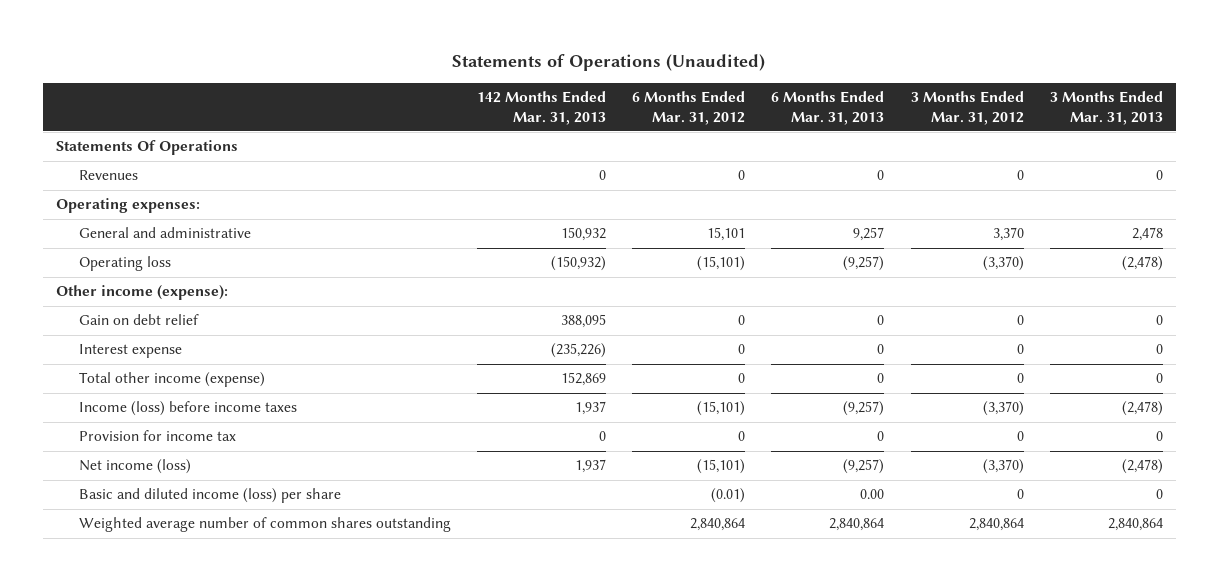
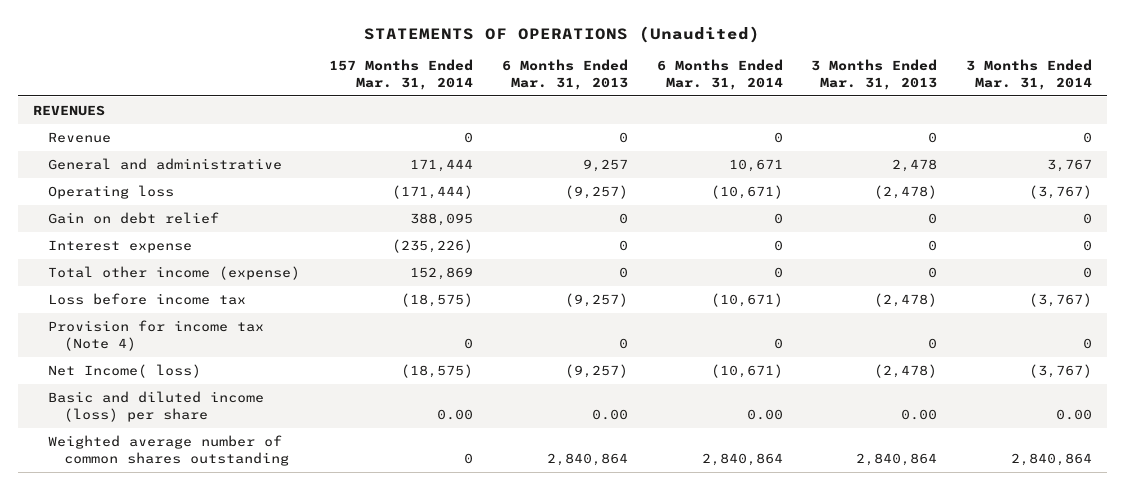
[452,54,766,72] Statements of Operations (Unaudited) -> [364,25,761,43] STATEMENTS OF OPERATIONS (Unaudited)
[476,91,606,125] 142 Months Ended Mar. 31, 2013 -> none
[632,91,746,125] 6 Months Ended Mar. 31, 2012 -> none
[910,91,1024,125] 3 Months Ended Mar. 31, 2012 -> none
none -> [328,58,473,90] 157 Months Ended Mar. 31, 2014
none -> [656,58,783,90] 6 Months Ended Mar. 31, 2014
none -> [966,58,1093,90] 3 Months Ended Mar. 31, 2014
[56,140,239,156] Statements Of Operations -> none
[56,198,201,214] Operating expenses: -> none
none -> [32,105,105,117] REVENUES
[78,170,138,181] Revenues -> [48,132,112,144] Revenue
[56,285,229,301] Other income (expense): -> none
[78,401,297,417] Income (loss) before income taxes -> [48,293,247,306] Loss before income tax
[78,430,236,442] Provision for income tax -> [48,320,265,351] Provision for income tax (Note 4)
[78,459,191,475] Net income (loss) -> [48,364,202,379] Net Income( loss)
[1155,489,1163,500] 0 -> [901,408,938,420] 0.00

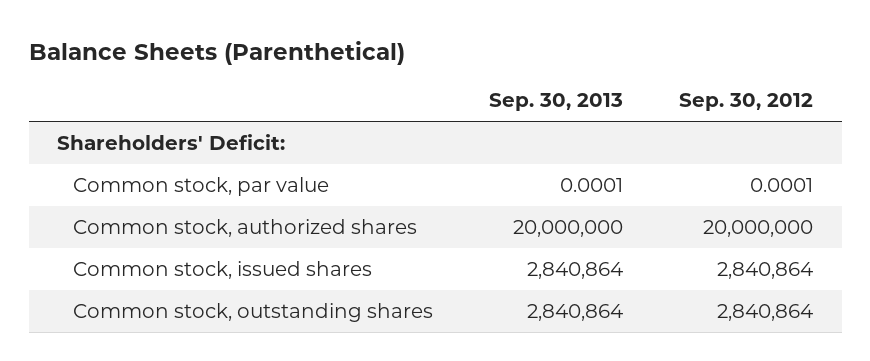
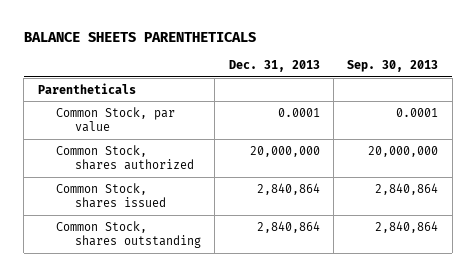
[28,40,405,65] Balance Sheets (Parenthetical) -> [23,31,256,42] BALANCE SHEETS PARENTHETICALS
[679,93,814,112] Sep. 30, 2012 -> none
none -> [228,60,320,73] Dec. 31, 2013
[56,133,285,150] Shareholders' Deficit: -> none
none -> [37,82,136,94] Parentheticals
[73,176,330,196] Common stock, par value -> [56,106,176,133] Common Stock, par value
[73,218,418,237] Common stock, authorized shares -> [56,144,194,171] Common Stock, shares authorized
[73,260,373,279] Common stock, issued shares -> [56,182,166,209] Common Stock, shares issued
[73,302,434,322] Common stock, outstanding shares -> [56,220,201,249] Common Stock, shares outstanding

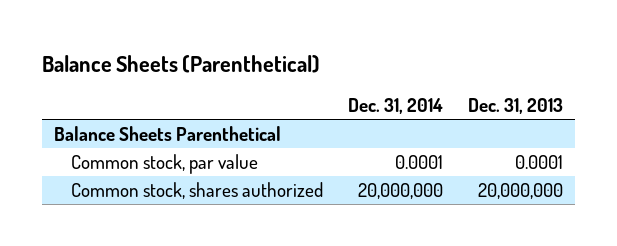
[23,31,256,42] BALANCE SHEETS PARENTHETICALS -> [42,54,321,73] Balance Sheets (Parenthetical)
[347,60,439,73] Sep. 30, 2013 -> none
none -> [347,98,443,115] Dec. 31, 2014
[37,82,136,94] Parentheticals -> none
[56,182,166,209] Common Stock, shares issued -> none
[56,220,201,249] Common Stock, shares outstanding -> none
none -> [54,126,282,142] Balance Sheets Parenthetical
[56,106,176,133] Common Stock, par value -> [70,154,258,175] Common stock, par value
[56,144,194,171] Common Stock, shares authorized -> [70,182,323,200] Common stock, shares authorized

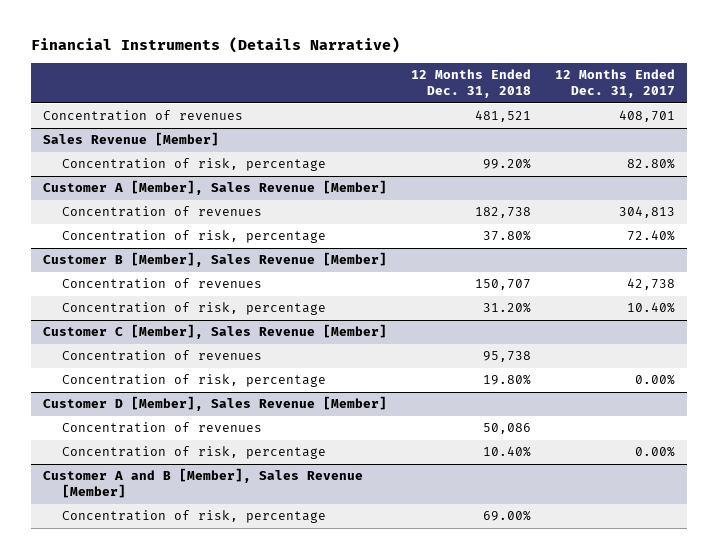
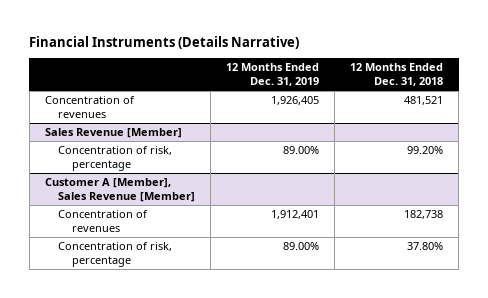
[555,69,676,98] 12 Months Ended Dec. 31, 2017 -> none
none -> [226,63,320,87] 12 Months Ended Dec. 31, 2019
[43,252,388,268] Customer B [Member], Sales Revenue [Member] -> none
[62,278,263,290] Concentration of revenues -> none
[62,302,327,316] Concentration of risk, percentage -> none
[43,324,388,340] Customer C [Member], Sales Revenue [Member] -> none
[62,350,263,362] Concentration of revenues -> none
[62,374,327,388] Concentration of risk, percentage -> none
[43,396,388,412] Customer D [Member], Sales Revenue [Member] -> none
[62,422,263,434] Concentration of revenues -> none
[62,446,327,460] Concentration of risk, percentage -> none
[43,468,364,499] Customer A and B [Member], Sales Revenue [Member] -> none
[62,510,327,524] Concentration of risk, percentage -> none

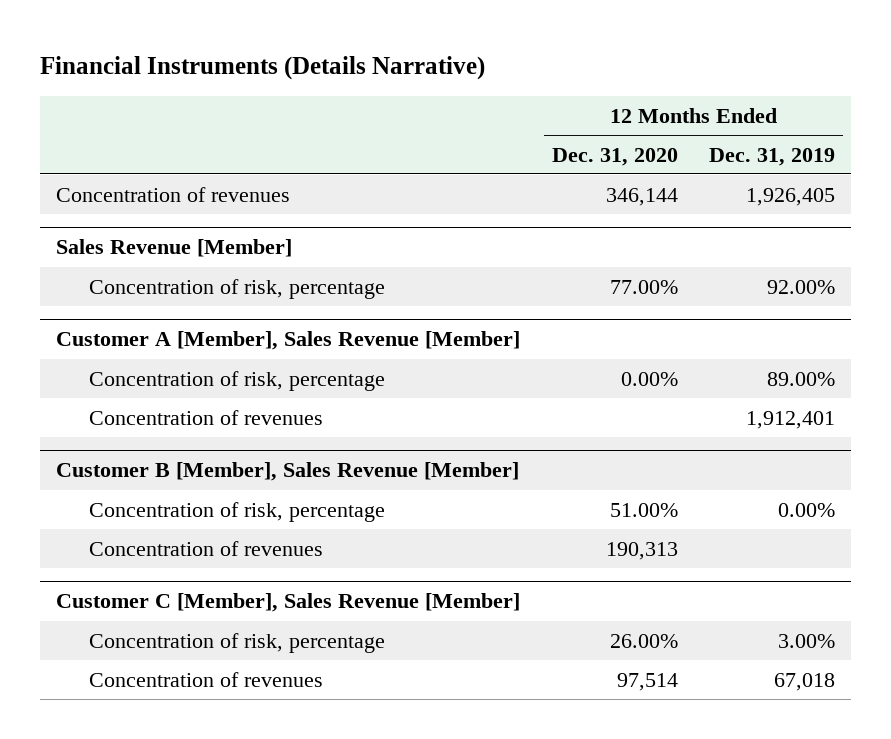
[350,63,444,87] 12 Months Ended Dec. 31, 2018 -> none
none -> [551,147,678,166] Dec. 31, 2020
[283,146,320,155] 89.00% -> [767,279,836,294] 92.00%
[58,210,149,233] Concentration of revenues -> [88,409,323,425] Concentration of revenues
none -> [56,462,520,482] Customer B [Member], Sales Revenue [Member]
none -> [88,501,385,522] Concentration of risk, percentage
none -> [88,540,323,556] Concentration of revenues
none -> [56,593,521,613] Customer C [Member], Sales Revenue [Member]
none -> [88,632,385,653] Concentration of risk, percentage
none -> [88,671,323,687] Concentration of revenues

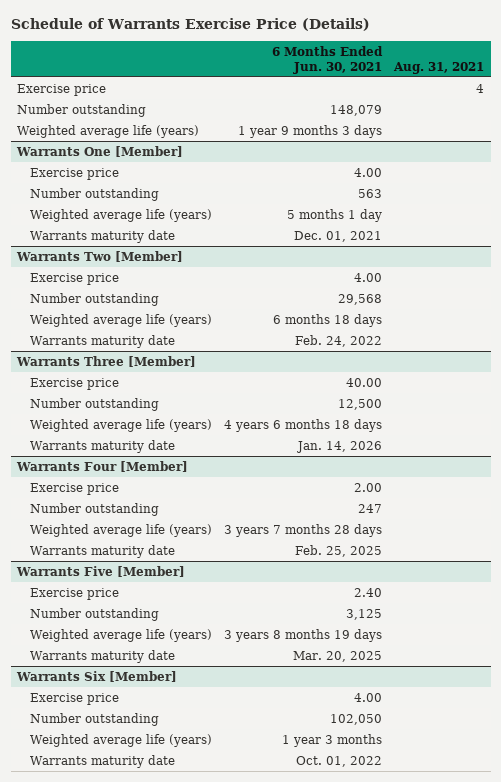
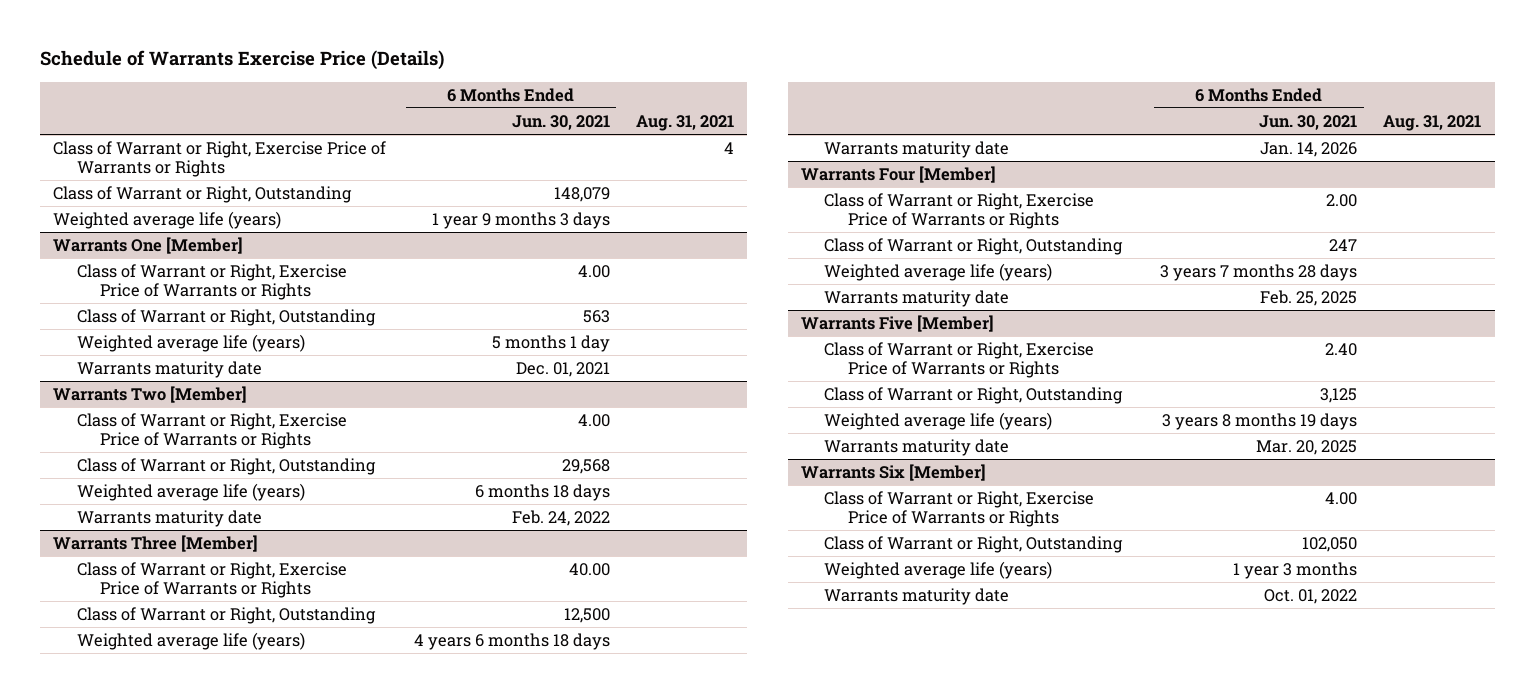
[16,83,106,96] Exercise price -> [53,141,387,177] Class of Warrant or Right, Exercise Price of Warrants or Rights
[16,103,146,117] Number outstanding -> [53,186,353,204] Class of Warrant or Right, Outstanding
[29,167,119,180] Exercise price -> [76,264,347,300] Class of Warrant or Right, Exercise Price of Warrants or Rights
[29,187,159,201] Number outstanding -> [76,309,376,327] Class of Warrant or Right, Outstanding
[29,272,119,285] Exercise price -> [76,413,347,449] Class of Warrant or Right, Exercise Price of Warrants or Rights
[29,292,159,306] Number outstanding -> [76,458,376,476] Class of Warrant or Right, Outstanding
[29,377,119,390] Exercise price -> [76,562,347,598] Class of Warrant or Right, Exercise Price of Warrants or Rights
[29,397,159,411] Number outstanding -> [76,607,376,625] Class of Warrant or Right, Outstanding
[29,482,119,495] Exercise price -> [824,193,1095,229] Class of Warrant or Right, Exercise Price of Warrants or Rights
[29,502,159,516] Number outstanding -> [824,238,1124,256] Class of Warrant or Right, Outstanding
[29,587,119,600] Exercise price -> [824,342,1095,378] Class of Warrant or Right, Exercise Price of Warrants or Rights
[29,607,159,621] Number outstanding -> [824,387,1124,405] Class of Warrant or Right, Outstanding
[29,692,119,705] Exercise price -> [824,491,1095,527] Class of Warrant or Right, Exercise Price of Warrants or Rights
[29,712,159,726] Number outstanding -> [824,536,1124,554] Class of Warrant or Right, Outstanding

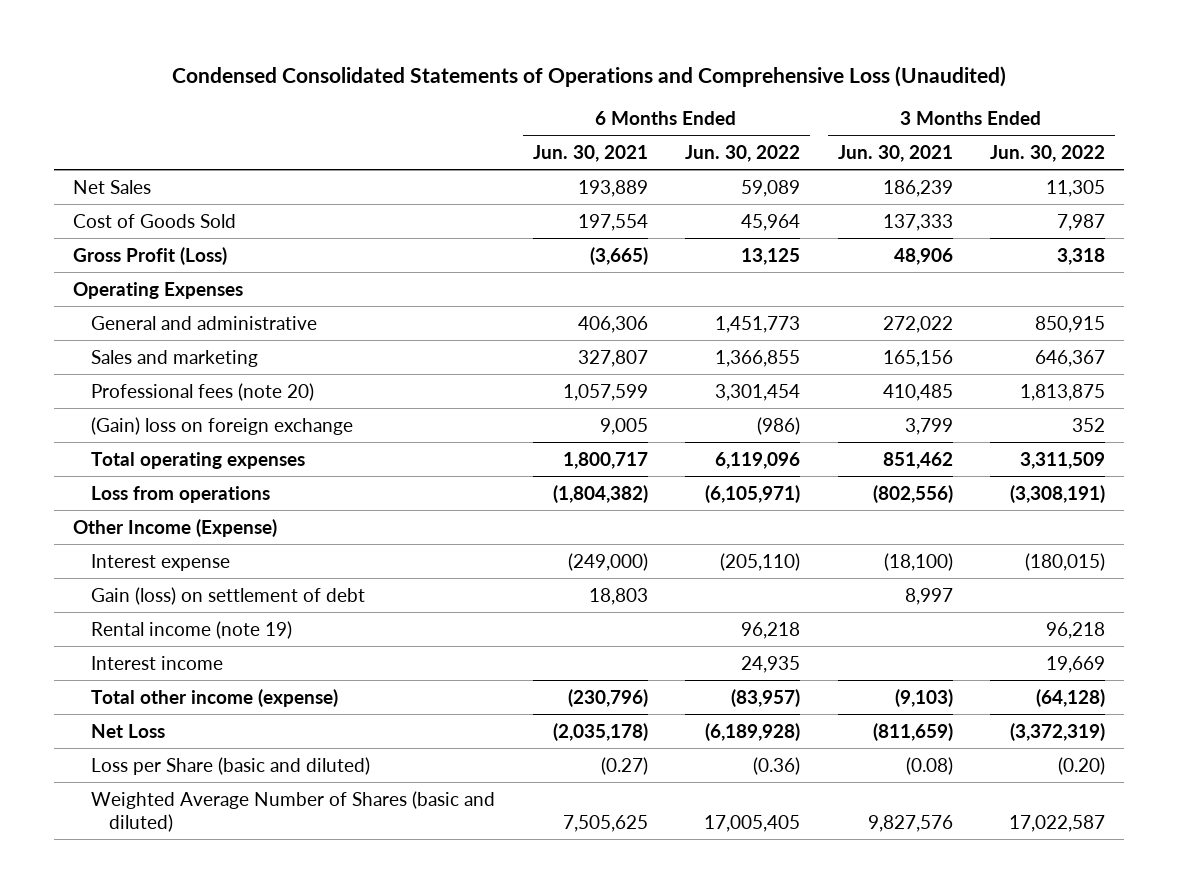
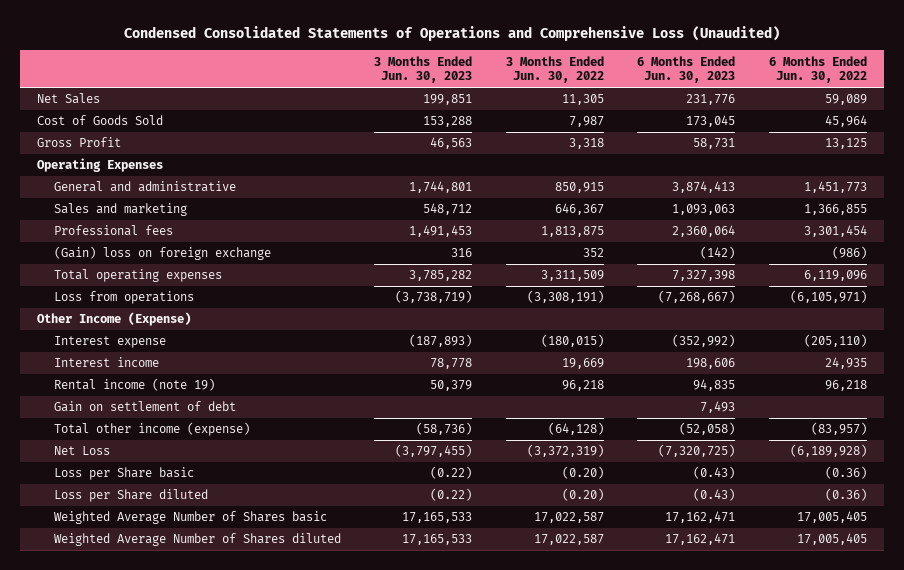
[532,144,648,162] Jun. 30, 2021 -> none
[837,144,953,162] Jun. 30, 2021 -> none
none -> [374,55,473,84] 3 Months Ended Jun. 30, 2023
none -> [637,55,736,84] 6 Months Ended Jun. 30, 2023
[72,246,227,265] Gross Profit (Loss) -> [36,137,121,148] Gross Profit
[91,382,315,401] Professional fees (note 20) -> [53,225,173,237] Professional fees
[91,586,366,605] Gain (loss) on settlement of debt -> none
[91,620,293,639] Rental income (note 19) -> [53,378,215,392] Rental income (note 19)
none -> [53,401,236,413] Gain on settlement of debt
[91,756,371,775] Loss per Share (basic and diluted) -> [53,467,194,481] Loss per Share basic
none -> [53,489,208,503] Loss per Share diluted
[91,790,496,832] Weighted Average Number of Shares (basic and diluted) -> [53,511,327,525] Weighted Average Number of Shares basic
none -> [53,533,341,547] Weighted Average Number of Shares diluted

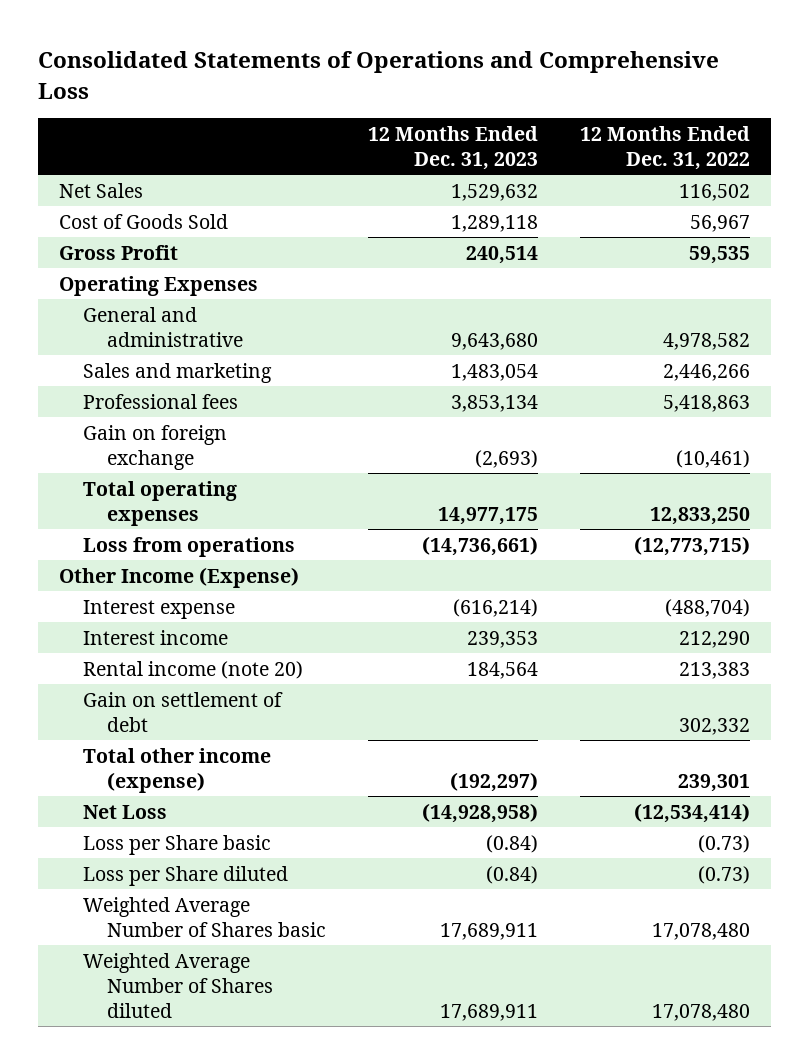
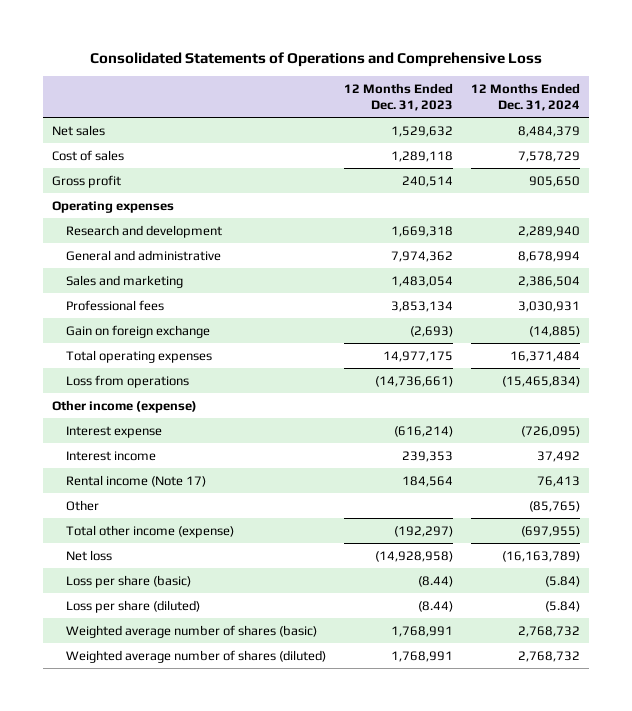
[580,125,751,170] 12 Months Ended Dec. 31, 2022 -> none
none -> [471,82,581,111] 12 Months Ended Dec. 31, 2024
[59,182,144,198] Net Sales -> [52,124,106,136] Net sales
[59,213,229,229] Cost of Goods Sold -> [52,149,125,161] Cost of sales
[59,244,179,260] Gross Profit -> [52,174,122,188] Gross profit
[59,275,259,296] Operating Expenses -> [52,200,175,213] Operating expenses
none -> [66,224,223,238] Research and development
[451,332,539,350] 9,643,680 -> [391,250,454,262] 7,974,362
[59,566,300,588] Other Income (Expense) -> [52,399,198,413] Other income (expense)
[83,691,284,732] Gain on settlement of debt -> none
[83,660,304,679] Rental income (note 20) -> [66,474,207,487] Rental income (Note 17)
none -> [66,499,100,511] Other
[83,804,168,819] Net Loss -> [66,549,113,561] Net loss
[83,834,272,855] Loss per Share basic -> [66,574,192,588] Loss per share (basic)
[486,834,539,853] (0.84) -> [418,575,454,587] (8.44)
[83,865,289,886] Loss per Share diluted -> [66,599,201,613] Loss per share (diluted)
[486,865,539,884] (0.84) -> [418,600,454,612] (8.44)
[83,896,327,937] Weighted Average Number of Shares basic -> [66,624,318,638] Weighted average number of shares (basic)
[440,922,539,940] 17,689,911 -> [391,625,454,637] 1,768,991
[83,952,274,1018] Weighted Average Number of Shares diluted -> [66,649,327,663] Weighted average number of shares (diluted)
[440,1003,539,1021] 17,689,911 -> [391,650,454,662] 1,768,991

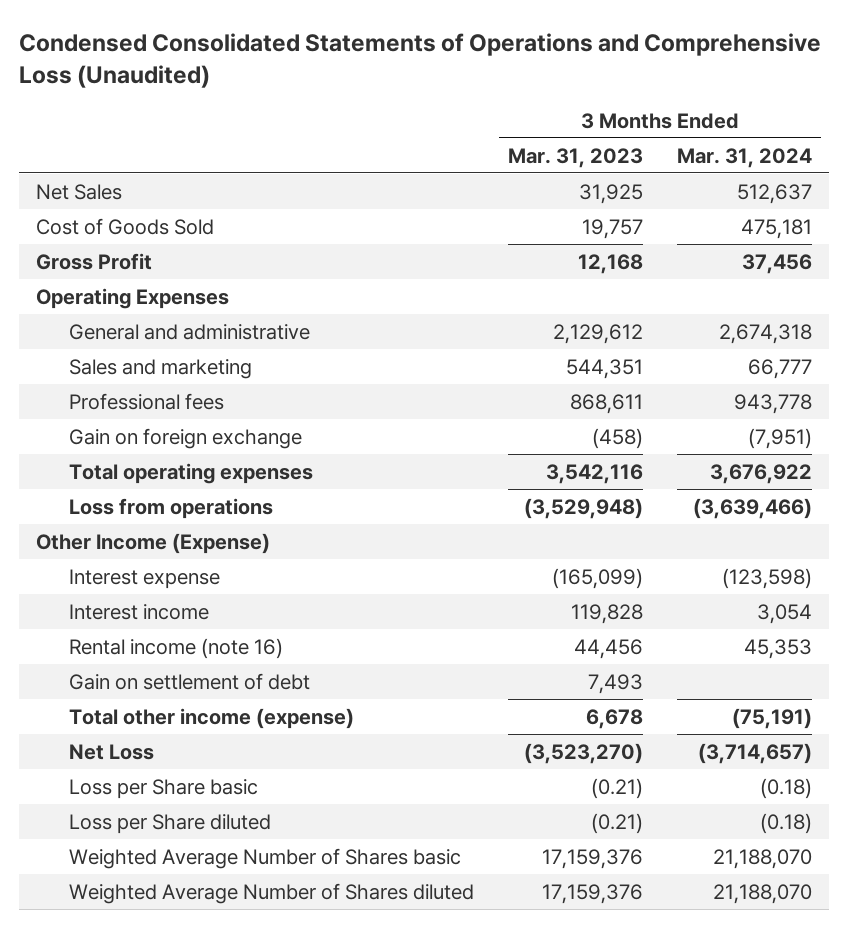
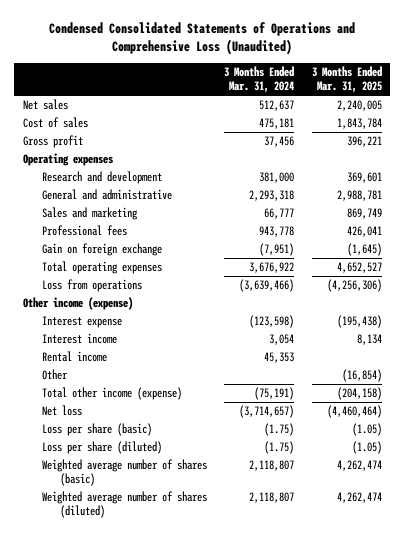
[508,147,644,168] Mar. 31, 2023 -> none
none -> [311,65,382,94] 3 Months Ended Mar. 31, 2025
[36,183,123,200] Net Sales -> [23,99,69,111] Net sales
[36,217,215,235] Cost of Goods Sold -> [23,117,89,129] Cost of sales
[36,252,153,270] Gross Profit -> [23,135,84,149] Gross profit
[36,287,230,309] Operating Expenses -> [23,153,114,167] Operating expenses
none -> [41,171,162,185] Research and development
[719,323,813,344] 2,674,318 -> [249,190,295,202] 2,293,318
[36,532,271,554] Other Income (Expense) -> [23,297,134,311] Other income (expense)
[68,672,310,690] Gain on settlement of debt -> none
[68,637,283,659] Rental income (note 16) -> [41,351,107,363] Rental income
none -> [41,369,68,381] Other
[68,743,154,760] Net Loss -> [41,405,82,417] Net loss
[68,778,258,799] Loss per Share basic -> [41,423,152,437] Loss per share (basic)
[760,777,813,799] (0.18) -> [264,423,295,437] (1.75)
[68,813,271,834] Loss per Share diluted -> [41,441,162,455] Loss per share (diluted)
[760,812,813,834] (0.18) -> [264,441,295,455] (1.75)
[68,847,461,869] Weighted Average Number of Shares basic -> [41,459,207,487] Weighted average number of shares (basic)
[713,848,813,869] 21,188,070 -> [249,460,295,472] 2,118,807
[68,882,474,904] Weighted Average Number of Shares diluted -> [41,491,207,519] Weighted average number of shares (diluted)
[713,883,813,904] 21,188,070 -> [249,492,295,504] 2,118,807

